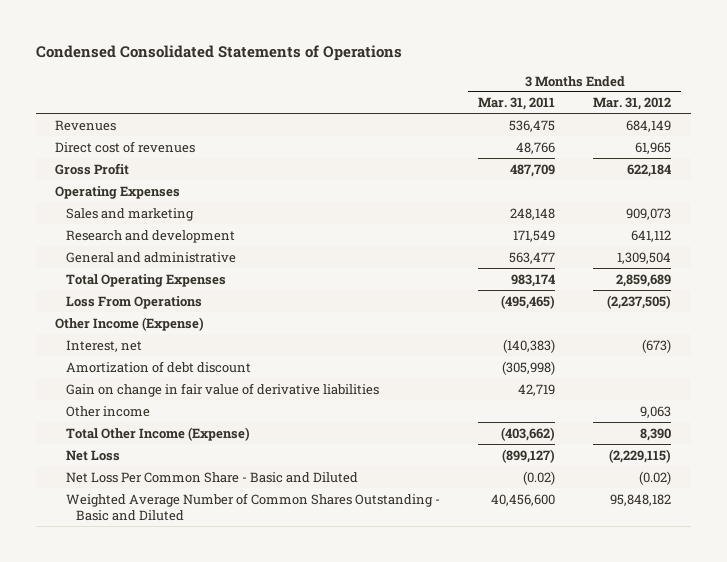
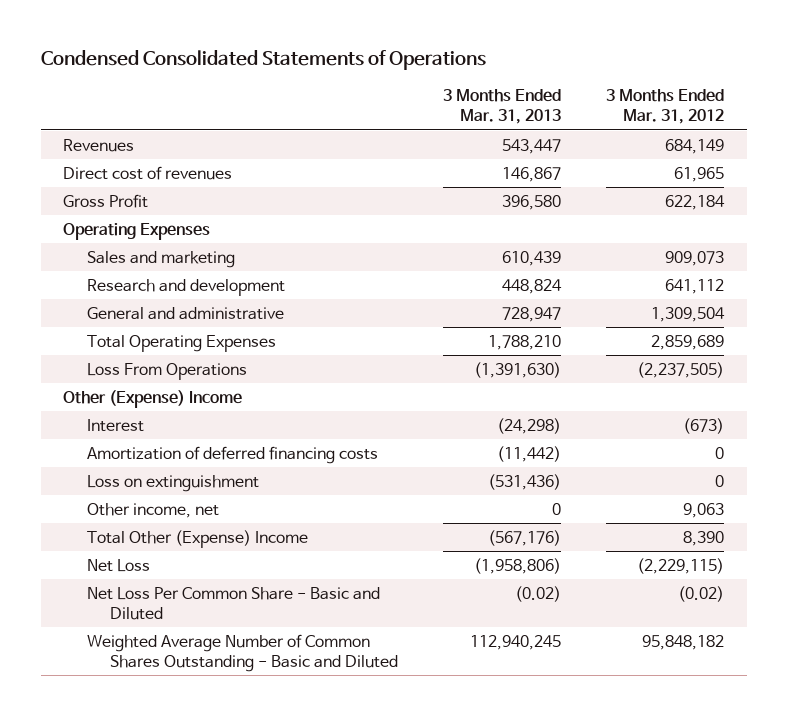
[478,97,556,111] Mar. 31, 2011 -> none
none -> [443,88,562,125] 3 Months Ended Mar. 31, 2013
[65,360,251,373] Amortization of debt discount -> none
[65,382,379,397] Gain on change in fair value of derivative liabilities -> none
[55,316,205,331] Other Income (Expense) -> [63,389,243,408] Other (Expense) Income
[65,339,142,352] Interest, net -> [86,418,144,432] Interest
none -> [86,445,378,464] Amortization of deferred financing costs
none -> [86,474,259,492] Loss on extinguishment
[65,405,150,417] Other income -> [86,502,219,518] Other income, net
[65,426,250,441] Total Other Income (Expense) -> [86,529,308,548] Total Other (Expense) Income

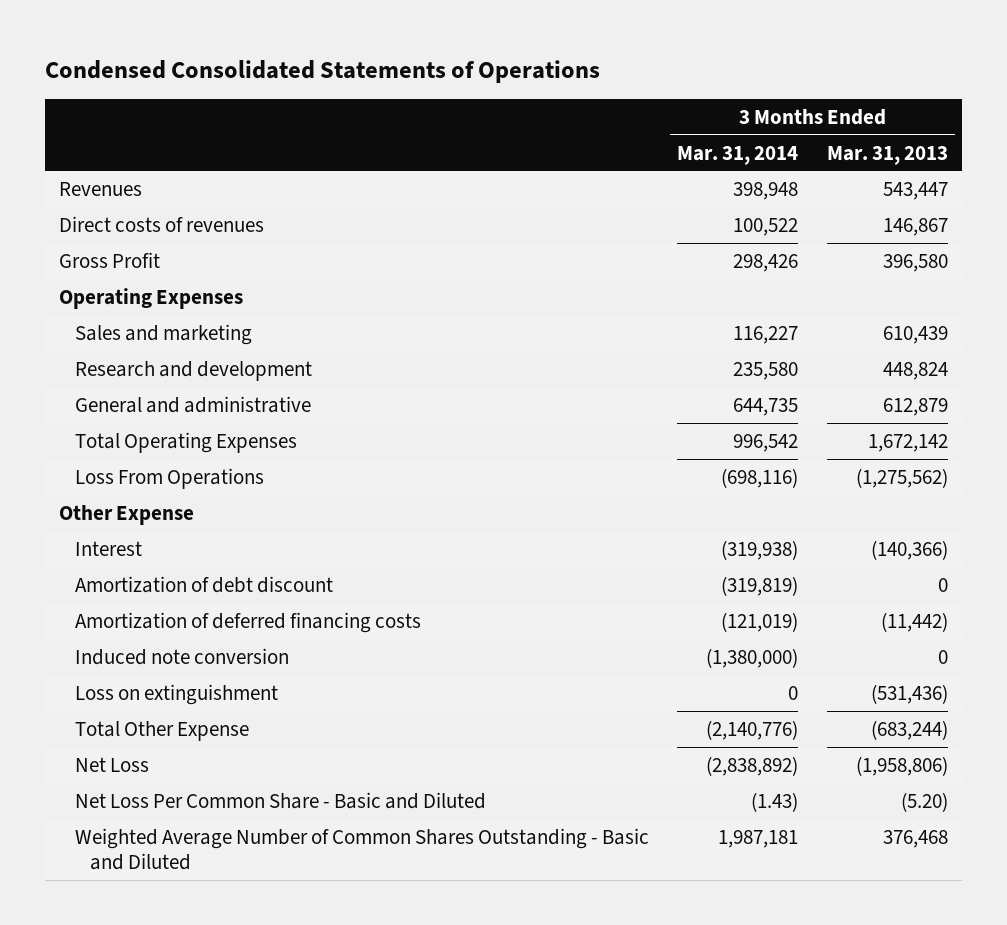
[606,88,725,125] 3 Months Ended Mar. 31, 2012 -> none
none -> [677,145,799,165] Mar. 31, 2014
[63,165,233,180] Direct cost of revenues -> [59,215,265,232] Direct costs of revenues
[502,306,562,322] 728,947 -> [883,397,949,416] 612,879
[488,334,562,350] 1,788,210 -> [868,433,949,452] 1,672,142
[474,361,562,378] (1,391,630) -> [856,467,949,488] (1,275,562)
[63,389,243,408] Other (Expense) Income -> [59,504,195,525] Other Expense
[497,417,562,434] (24,298) -> [871,539,949,560] (140,366)
none -> [74,575,333,593] Amortization of debt discount
none -> [74,647,289,665] Induced note conversion
[86,502,219,518] Other income, net -> none
[86,529,308,548] Total Other (Expense) Income -> [74,720,249,741] Total Other Expense
[488,529,562,546] (567,176) -> [871,719,949,740] (683,244)
[515,585,562,602] (0.02) -> [901,791,949,812] (5.20)
[470,634,562,650] 112,940,245 -> [883,829,949,848] 376,468

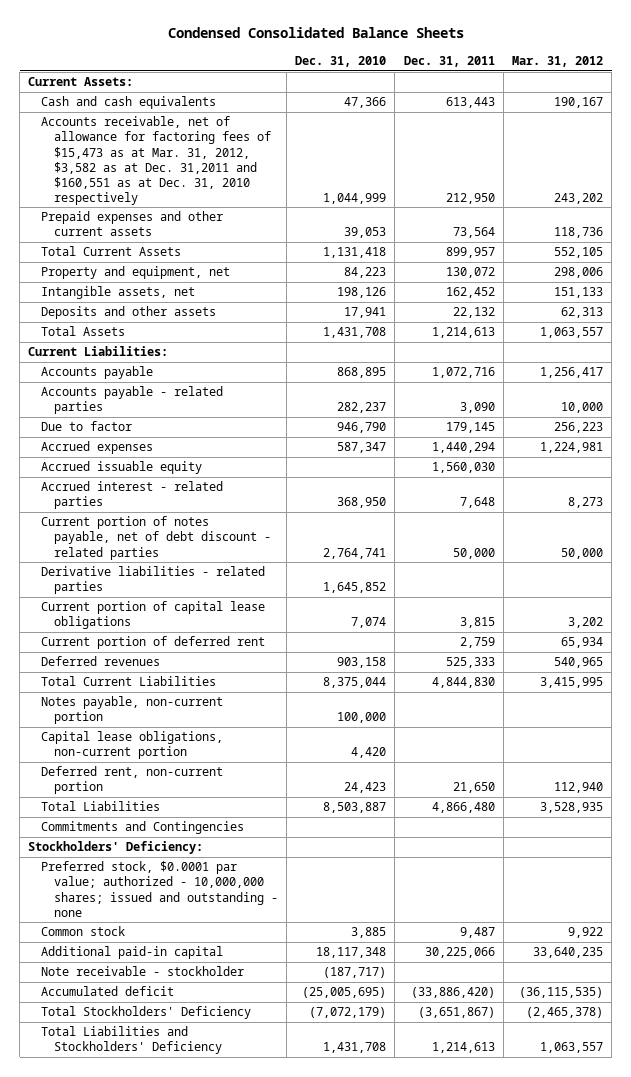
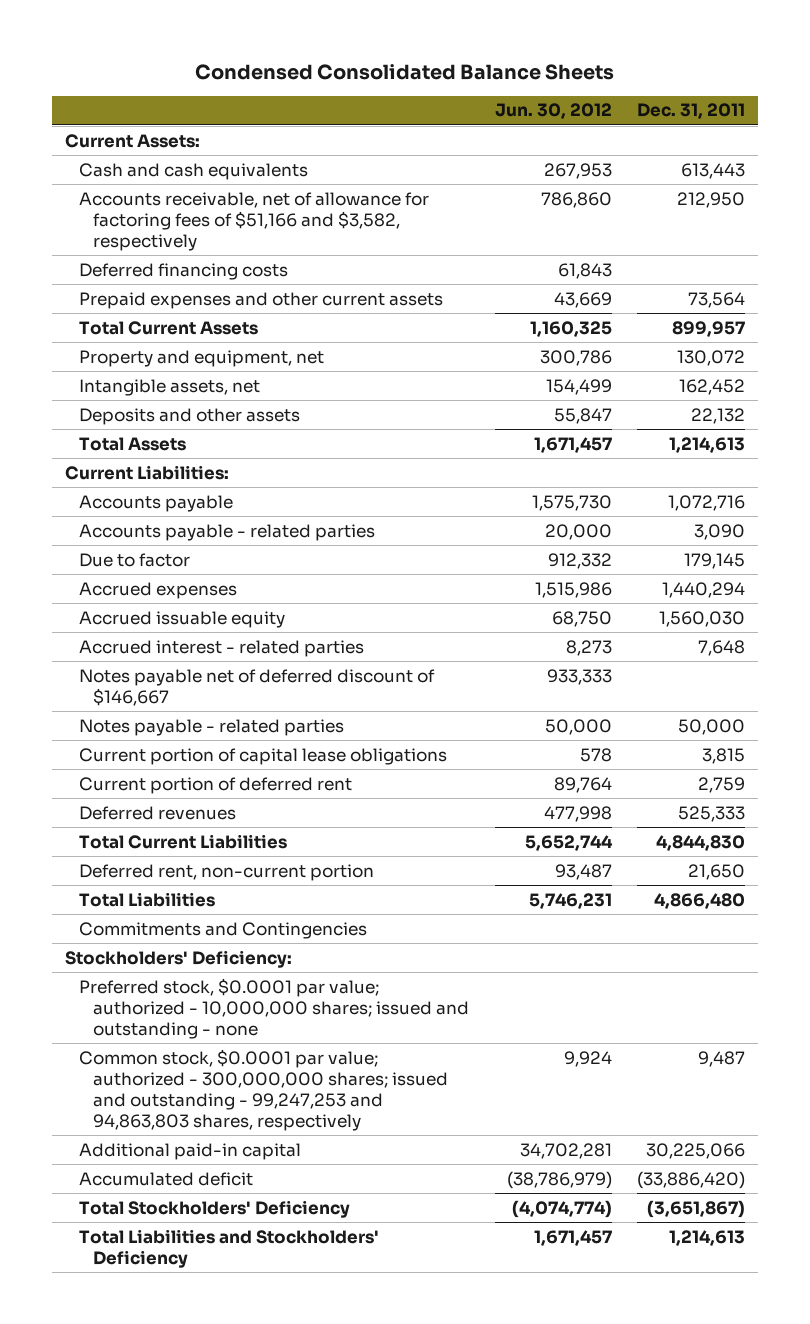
[295,56,387,68] Dec. 31, 2010 -> none
[512,56,604,68] Mar. 31, 2012 -> none
none -> [494,103,612,120] Jun. 30, 2012
[41,116,271,205] Accounts receivable, net of allowance for factoring fees of $15,473 as at Mar. 31, 2012, $3,582 as at Dec. 31,2011 and $160,551 as at Dec. 31, 2010 respectively -> [78,191,429,251] Accounts receivable, net of allowance for factoring fees of $51,166 and $3,582, respectively
none -> [78,262,288,280] Deferred financing costs
[41,566,266,595] Derivative liabilities - related parties -> none
none -> [78,668,435,706] Notes payable net of deferred discount of $146,667
[41,516,271,560] Current portion of notes payable, net of debt discount - related parties -> [78,718,344,736] Notes payable - related parties
[41,696,224,725] Notes payable, non-current portion -> none
[41,731,224,760] Capital lease obligations, non-current portion -> none
[41,926,126,937] Common stock -> [78,1048,448,1131] Common stock, $0.0001 par value; authorized - 300,000,000 shares; issued and outstanding - 99,247,253 and 94,863,803 shares, respectively
[41,966,245,977] Note receivable - stockholder -> none

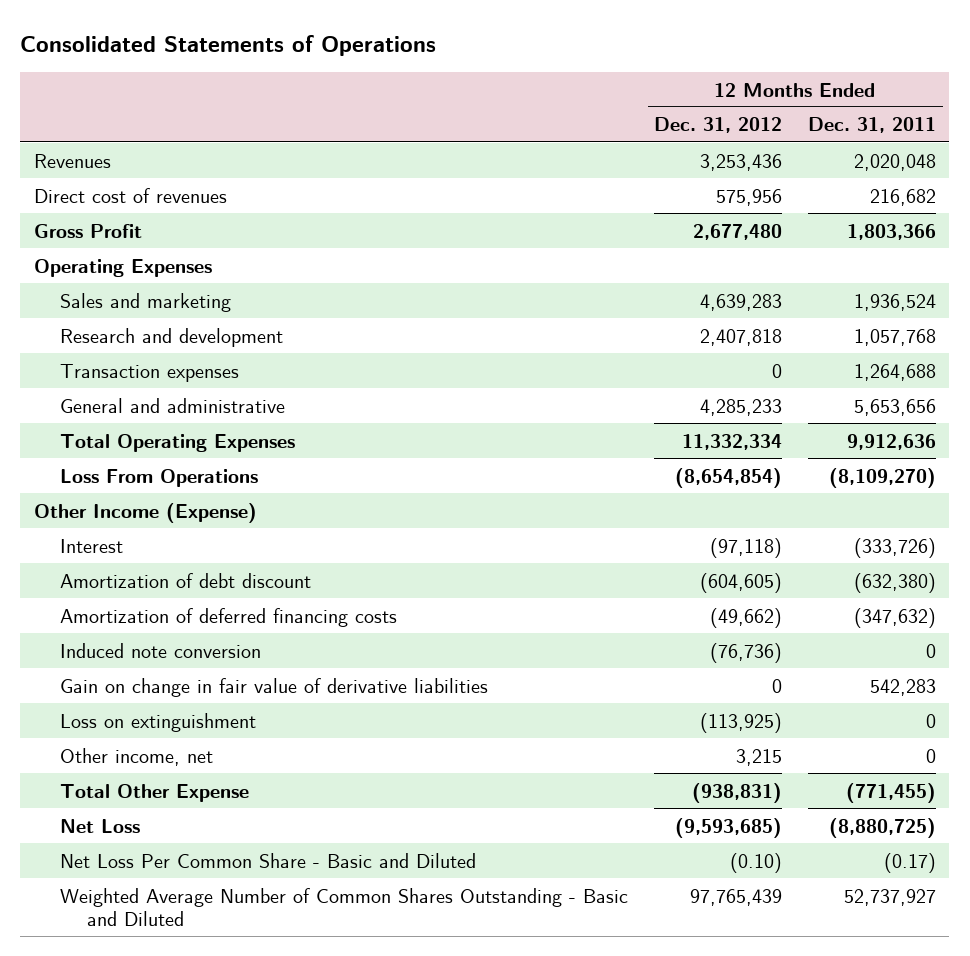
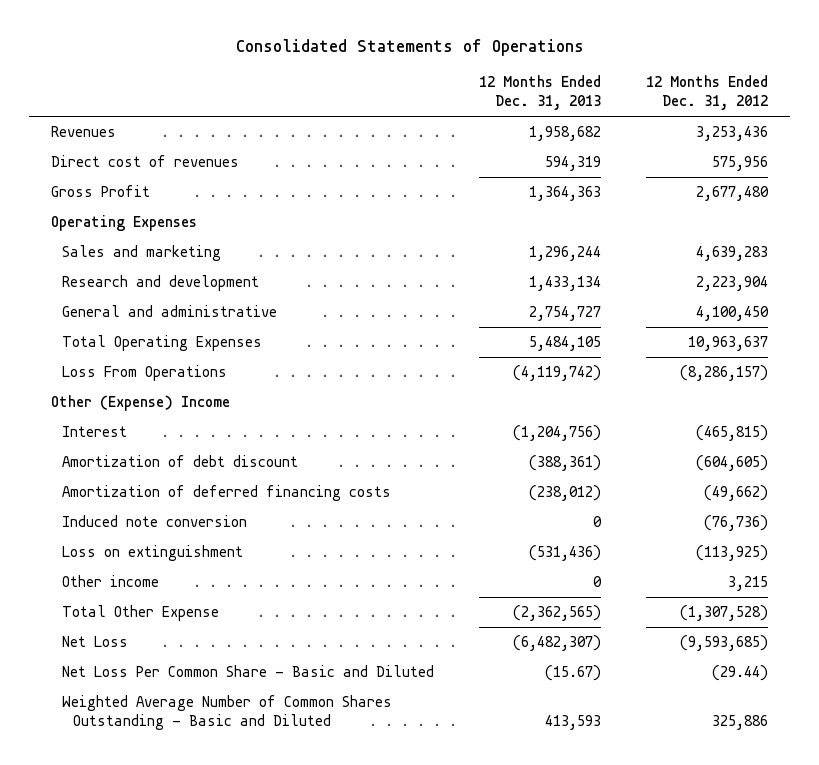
[808,117,937,134] Dec. 31, 2011 -> none
none -> [479,75,602,111] 12 Months Ended Dec. 31, 2013
[60,363,240,382] Transaction expenses -> none
[700,328,783,346] 2,407,818 -> [695,276,768,292] 2,223,904
[700,398,783,416] 4,285,233 -> [695,306,769,322] 4,100,450
[682,433,783,450] 11,332,334 -> [687,336,768,352] 10,963,637
[675,467,783,488] (8,654,854) -> [679,365,768,382] (8,286,157)
[33,502,257,523] Other Income (Expense) -> [51,395,231,412] Other (Expense) Income
[710,537,783,558] (97,118) -> [695,425,768,442] (465,815)
[60,677,489,697] Gain on change in fair value of derivative liabilities -> none
[60,747,214,766] Other income, net -> [62,575,160,588] Other income
[692,782,783,803] (938,831) -> [679,605,768,622] (1,307,528)
[730,852,783,873] (0.10) -> [711,665,768,682] (29.44)
[690,888,783,906] 97,765,439 -> [711,715,768,731] 325,886

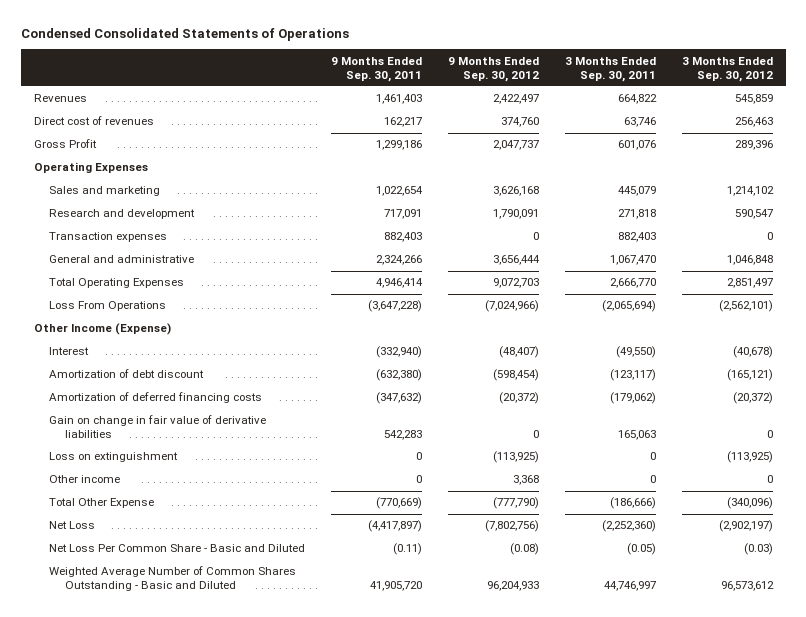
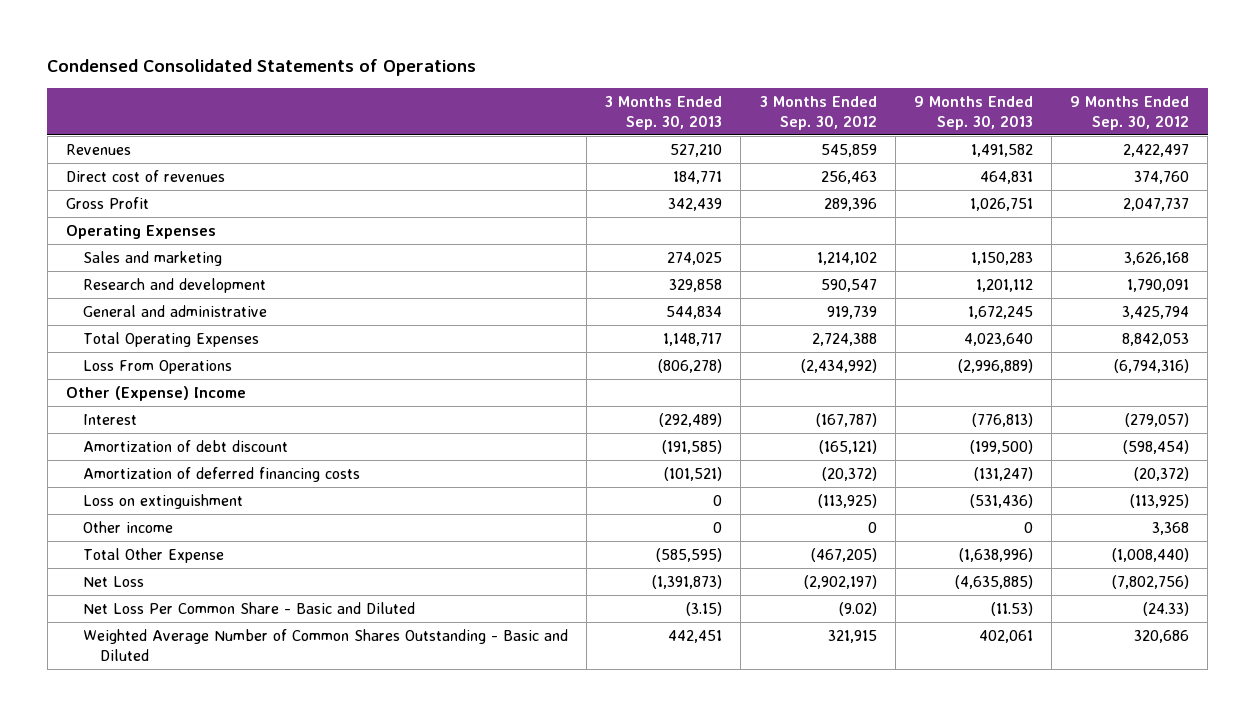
[331,56,423,82] 9 Months Ended Sep. 30, 2011 -> none
[565,56,657,82] 3 Months Ended Sep. 30, 2011 -> none
none -> [605,95,723,130] 3 Months Ended Sep. 30, 2013
none -> [913,95,1033,130] 9 Months Ended Sep. 30, 2013
[49,232,168,243] Transaction expenses -> none
[493,255,541,266] 3,656,444 -> [1122,305,1190,319] 3,425,794
[726,255,773,266] 1,046,848 -> [826,305,877,319] 919,739
[493,278,540,289] 9,072,703 -> [1122,332,1190,346] 8,842,053
[726,278,773,289] 2,851,497 -> [811,332,877,346] 2,724,388
[485,300,540,313] (7,024,966) -> [1114,358,1190,373] (6,794,316)
[718,300,773,313] (2,562,101) -> [800,358,877,373] (2,434,992)
[33,323,171,336] Other Income (Expense) -> [65,385,246,401] Other (Expense) Income
[499,346,540,359] (48,407) -> [1125,412,1190,427] (279,057)
[732,346,773,359] (40,678) -> [815,412,877,427] (167,787)
[49,415,267,439] Gain on change in fair value of derivative liabilities -> none
[493,497,540,510] (777,790) -> [1112,547,1190,562] (1,008,440)
[726,497,773,510] (340,096) -> [810,547,877,562] (467,205)
[510,543,540,556] (0.08) -> [1143,601,1190,616] (24.33)
[743,543,773,556] (0.03) -> [838,601,877,616] (9.02)
[487,581,540,592] 96,204,933 -> [1134,629,1190,643] 320,686
[720,581,774,592] 96,573,612 -> [827,629,877,643] 321,915

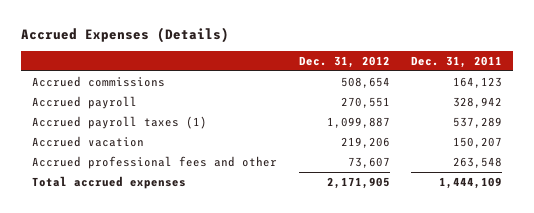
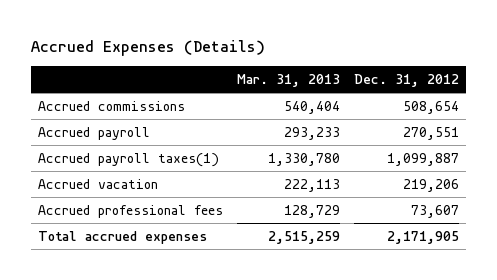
[410,55,502,68] Dec. 31, 2011 -> none
none -> [237,73,341,87] Mar. 31, 2013
[32,116,208,130] Accrued payroll taxes (1) -> [37,152,219,167] Accrued payroll taxes(1)
[32,156,278,170] Accrued professional fees and other -> [37,204,223,218] Accrued professional fees

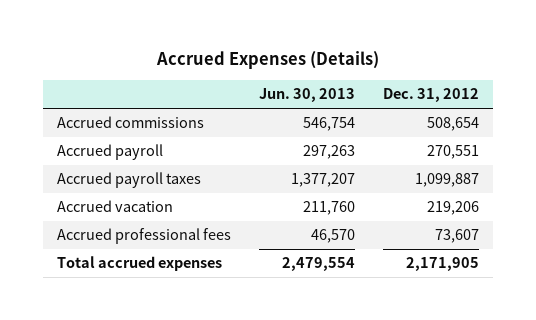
[237,73,341,87] Mar. 31, 2013 -> none
none -> [258,88,355,103] Jun. 30, 2013
[37,152,219,167] Accrued payroll taxes(1) -> [56,172,201,189] Accrued payroll taxes

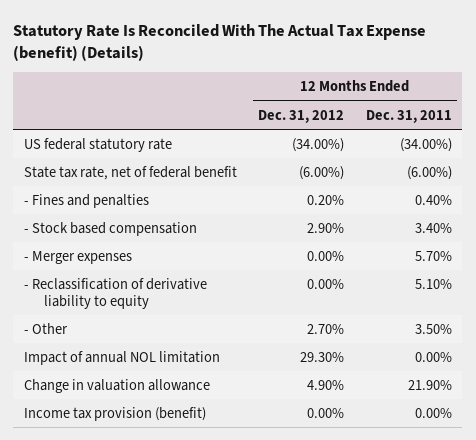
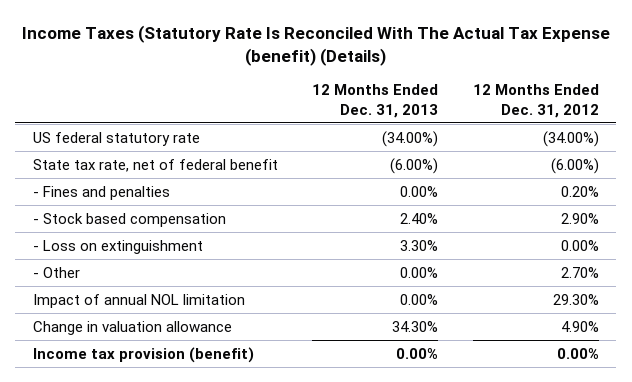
[13,23,427,62] Statutory Rate Is Reconciled With The Actual Tax Expense (benefit) (Details) -> [21,24,610,66] Income Taxes (Statutory Rate Is Reconciled With The Actual Tax Expense (benefit) (Details)
[365,109,452,123] Dec. 31, 2011 -> none
none -> [312,84,439,118] 12 Months Ended Dec. 31, 2013
[23,250,132,264] - Merger expenses -> none
[23,277,207,309] - Reclassification of derivative liability to equity -> none
none -> [32,239,203,254] - Loss on extinguishment

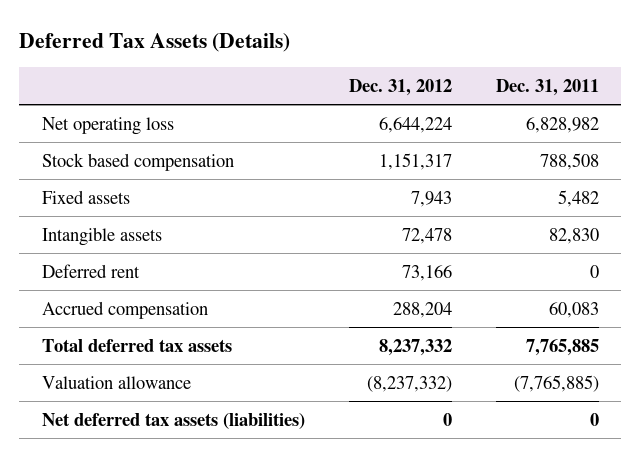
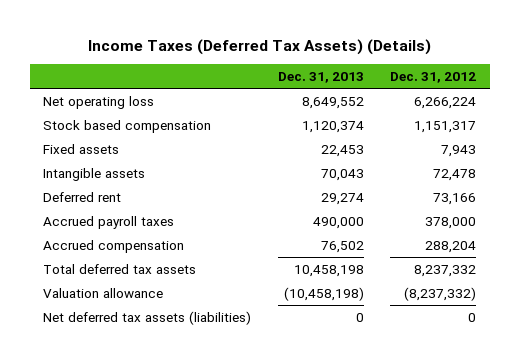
[19,33,291,53] Deferred Tax Assets (Details) -> [87,38,431,55] Income Taxes (Deferred Tax Assets) (Details)
[496,78,600,96] Dec. 31, 2011 -> none
none -> [277,72,364,84] Dec. 31, 2013
[378,116,452,133] 6,644,224 -> [414,96,477,109] 6,266,224
none -> [42,215,174,229] Accrued payroll taxes

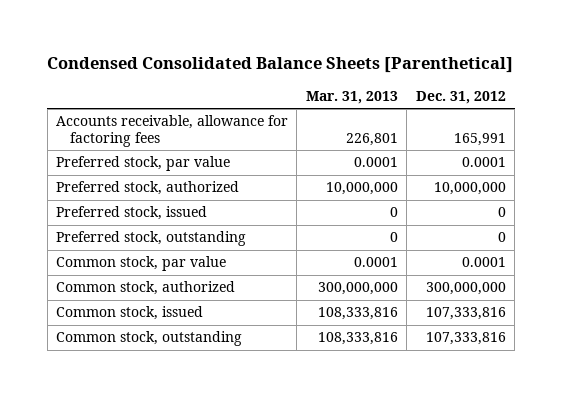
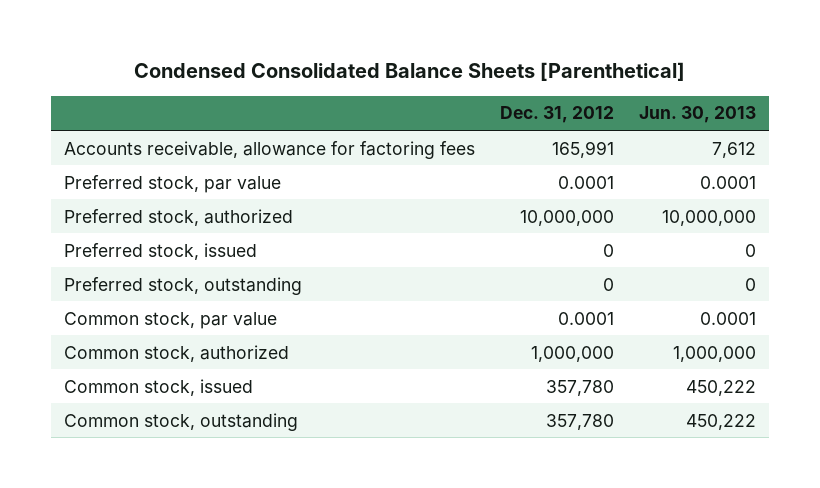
[305,90,398,104] Mar. 31, 2013 -> none
none -> [638,106,756,124] Jun. 30, 2013
[425,282,506,296] 300,000,000 -> [530,345,614,362] 1,000,000
[425,307,506,321] 107,333,816 -> [545,379,614,396] 357,780
[425,332,506,346] 107,333,816 -> [545,413,614,430] 357,780

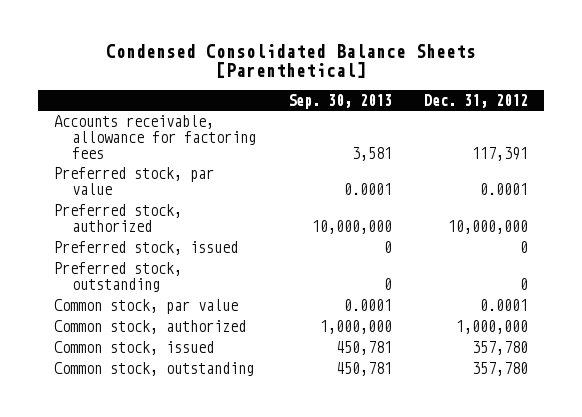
[638,106,756,124] Jun. 30, 2013 -> none
none -> [288,93,393,109] Sep. 30, 2013
[551,140,614,158] 165,991 -> [471,146,528,161] 117,391

